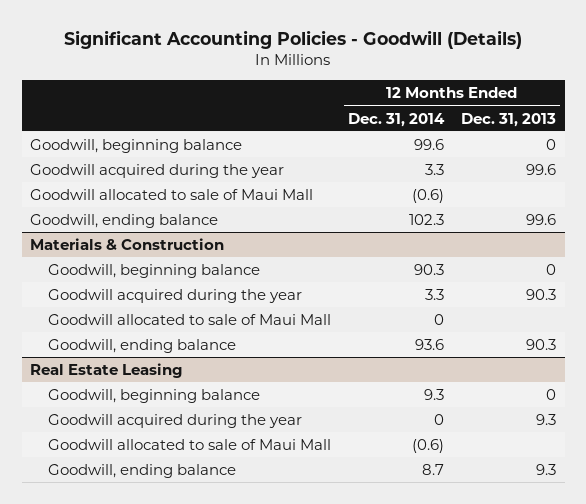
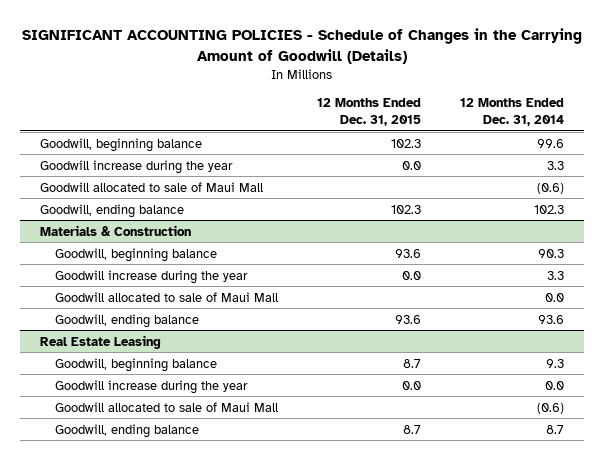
[64,30,523,50] Significant Accounting Policies - Goodwill (Details) -> [21,28,582,64] SIGNIFICANT ACCOUNTING POLICIES - Schedule of Changes in the Carrying Amount of Goodwill (Details)
[461,112,557,127] Dec. 31, 2013 -> none
none -> [317,98,422,126] 12 Months Ended Dec. 31, 2015
[30,163,285,178] Goodwill acquired during the year -> [39,159,233,174] Goodwill increase during the year
[48,288,303,303] Goodwill acquired during the year -> [54,269,248,284] Goodwill increase during the year
[434,313,445,325] 0 -> [545,292,565,302] 0.0
[48,413,303,428] Goodwill acquired during the year -> [54,379,248,394] Goodwill increase during the year
[434,413,445,425] 0 -> [545,380,565,390] 0.0

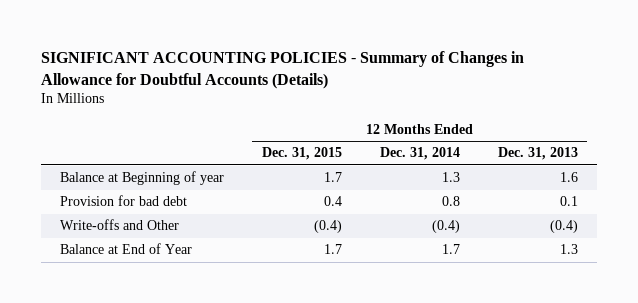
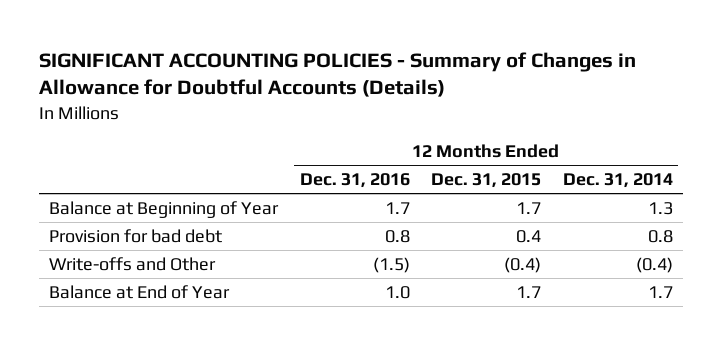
[497,147,578,161] Dec. 31, 2013 -> none
none -> [299,173,410,189] Dec. 31, 2016
[60,171,225,186] Balance at Beginning of year -> [49,201,280,219] Balance at Beginning of Year

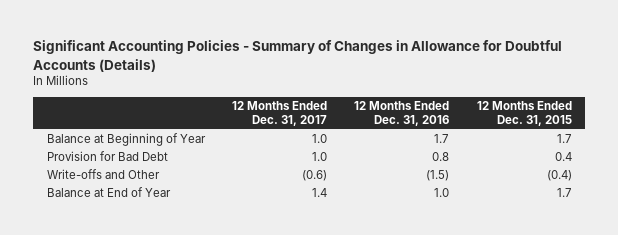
[38,51,636,98] SIGNIFICANT ACCOUNTING POLICIES - Summary of Changes in Allowance for Doubtful Accounts (Details) -> [33,40,563,72] Significant Accounting Policies - Summary of Changes in Allowance for Doubtful Accounts (Details)
[562,173,673,189] Dec. 31, 2014 -> none
none -> [232,101,328,127] 12 Months Ended Dec. 31, 2017
[49,229,223,244] Provision for bad debt -> [46,151,168,162] Provision for Bad Debt

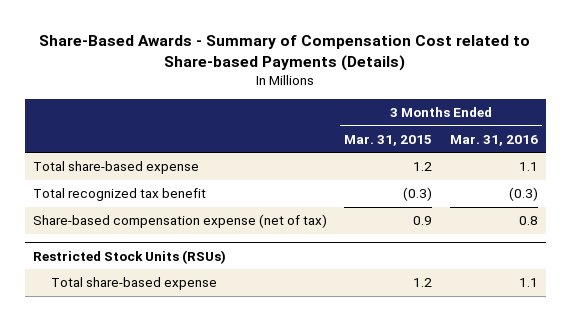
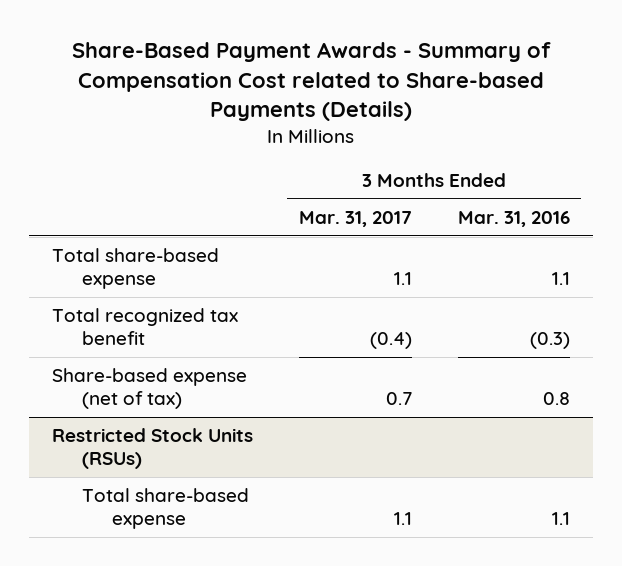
[39,34,531,71] Share-Based Awards - Summary of Compensation Cost related to Share-based Payments (Details) -> [71,42,551,122] Share-Based Payment Awards - Summary of Compensation Cost related to Share-based Payments (Details)
[344,134,433,146] Mar. 31, 2015 -> none
none -> [298,211,412,228] Mar. 31, 2017
[33,214,328,229] Share-based compensation expense (net of tax) -> [51,368,247,410] Share-based expense (net of tax)

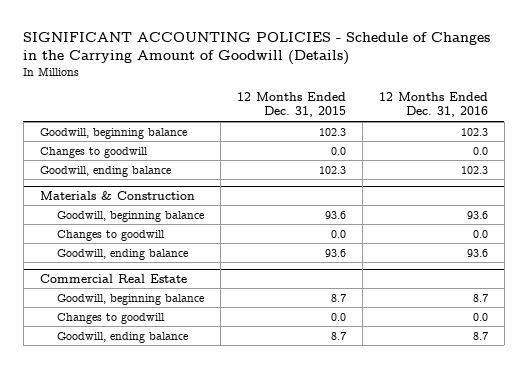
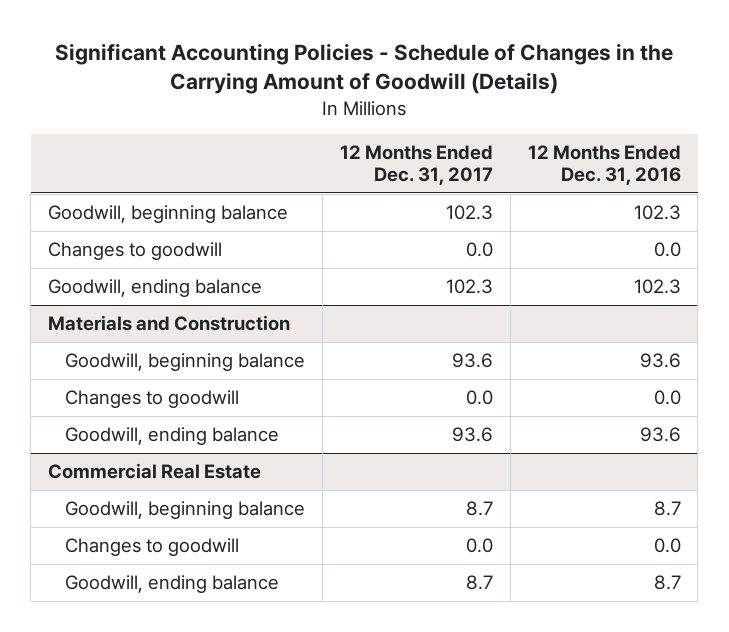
[23,31,491,66] SIGNIFICANT ACCOUNTING POLICIES - Schedule of Changes in the Carrying Amount of Goodwill (Details) -> [55,42,674,95] Significant Accounting Policies - Schedule of Changes in the Carrying Amount of Goodwill (Details)
[236,92,346,118] 12 Months Ended Dec. 31, 2015 -> none
none -> [339,144,493,186] 12 Months Ended Dec. 31, 2017
[39,190,195,200] Materials & Construction -> [47,315,290,332] Materials and Construction

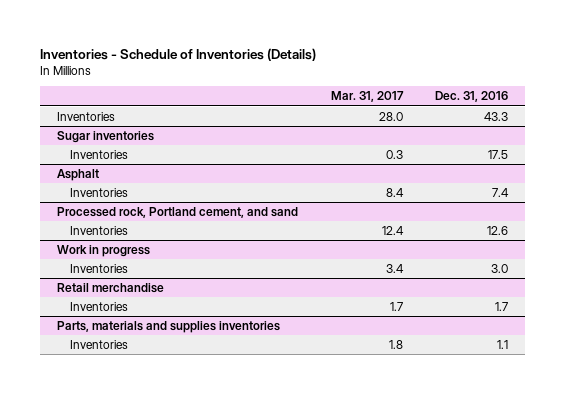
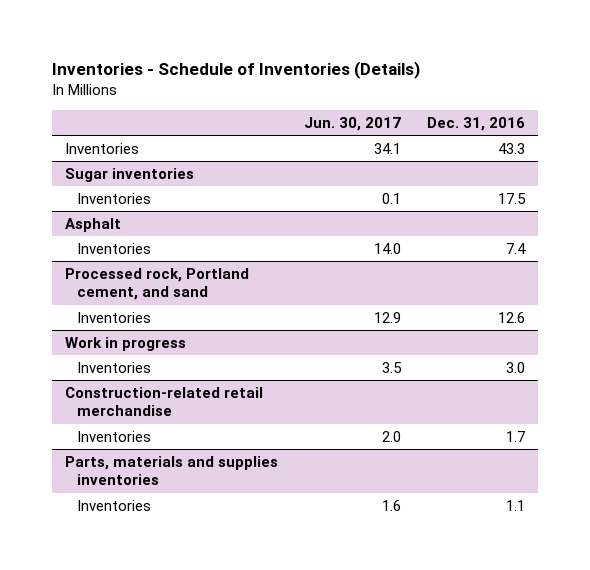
[330,91,404,103] Mar. 31, 2017 -> none
none -> [303,116,401,131] Jun. 30, 2017
[56,282,164,293] Retail merchandise -> [64,386,263,417] Construction-related retail merchandise

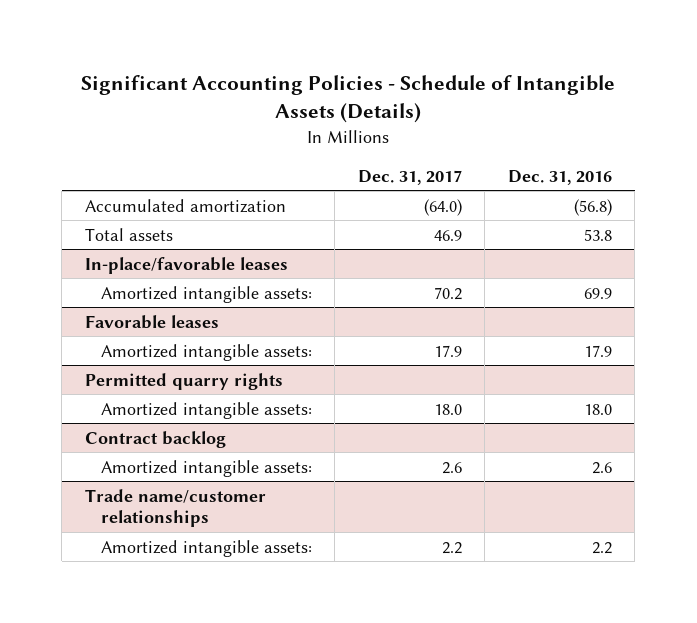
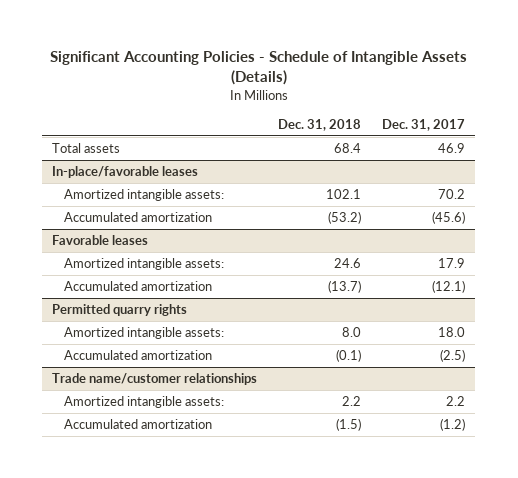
[507,169,612,185] Dec. 31, 2016 -> none
none -> [278,118,362,131] Dec. 31, 2018
[84,198,286,213] Accumulated amortization -> none
none -> [64,211,213,222] Accumulated amortization
none -> [64,280,213,291] Accumulated amortization
[84,430,226,448] Contract backlog -> none
[101,459,313,477] Amortized intangible assets: -> none
none -> [64,349,213,360] Accumulated amortization
none -> [64,418,213,429] Accumulated amortization

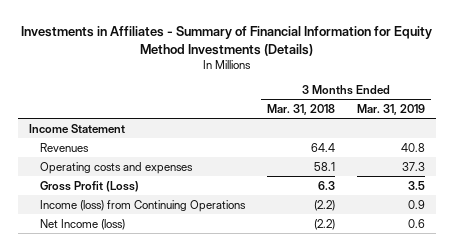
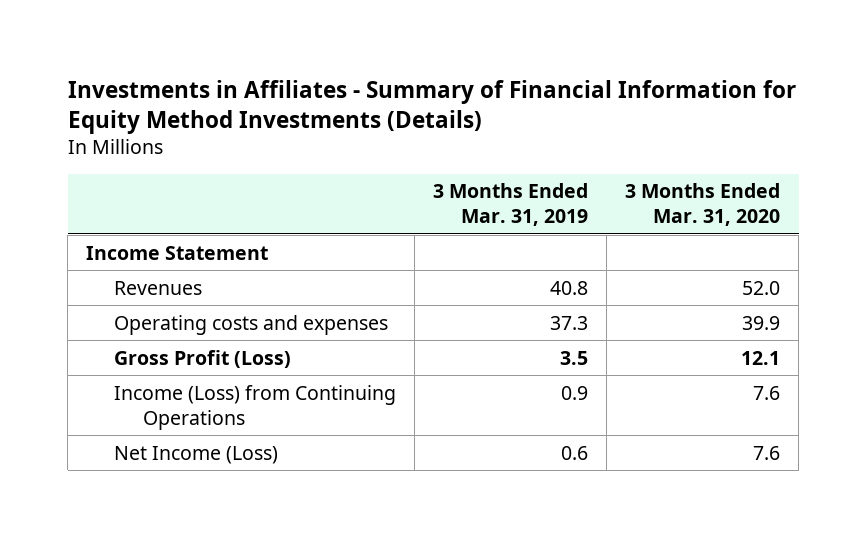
[267,104,336,116] Mar. 31, 2018 -> none
none -> [625,183,781,227] 3 Months Ended Mar. 31, 2020
[39,199,246,212] Income (loss) from Continuing Operations -> [114,384,397,430] Income (Loss) from Continuing Operations
[39,218,125,230] Net Income (loss) -> [114,445,279,464] Net Income (Loss)

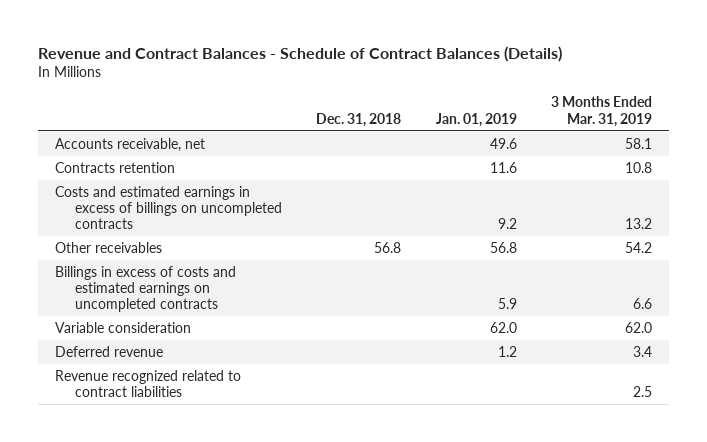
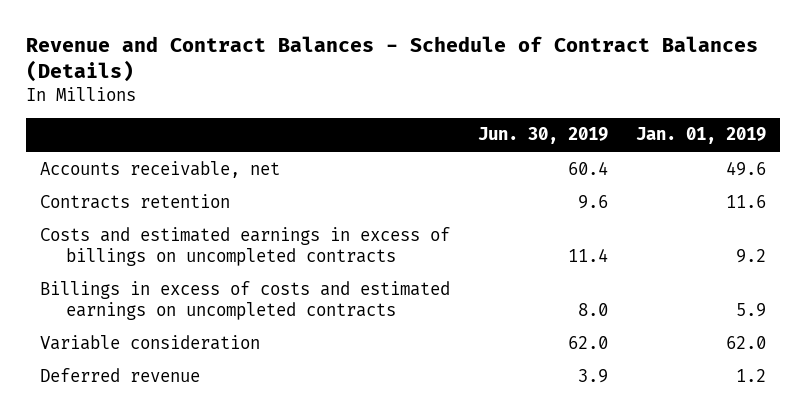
[316,112,402,127] Dec. 31, 2018 -> none
[551,96,653,127] 3 Months Ended Mar. 31, 2019 -> none
none -> [478,127,609,145] Jun. 30, 2019
[55,241,163,253] Other receivables -> none
[55,369,242,398] Revenue recognized related to contract liabilities -> none

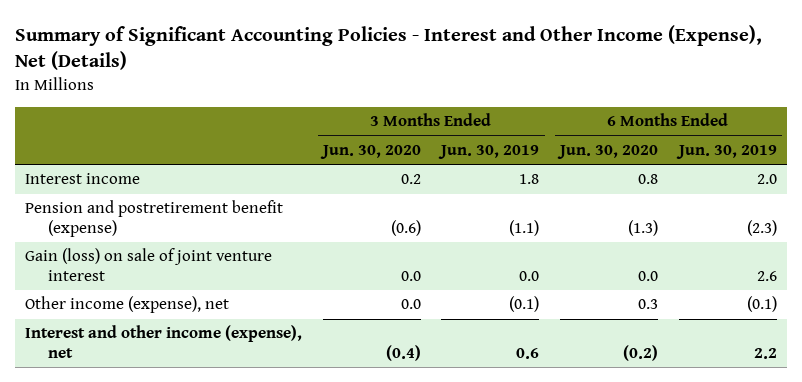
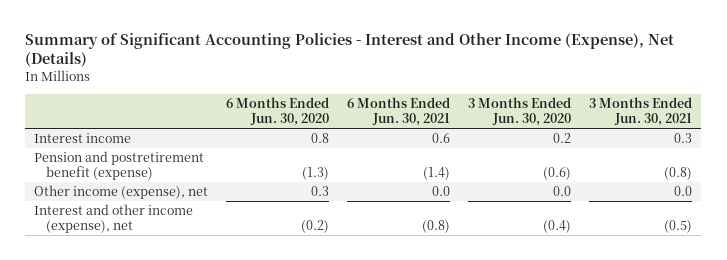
[438,144,540,159] Jun. 30, 2019 -> none
[675,144,777,159] Jun. 30, 2019 -> none
none -> [347,96,451,126] 6 Months Ended Jun. 30, 2021
none -> [589,96,693,126] 3 Months Ended Jun. 30, 2021
[25,248,273,282] Gain (loss) on sale of joint venture interest -> none

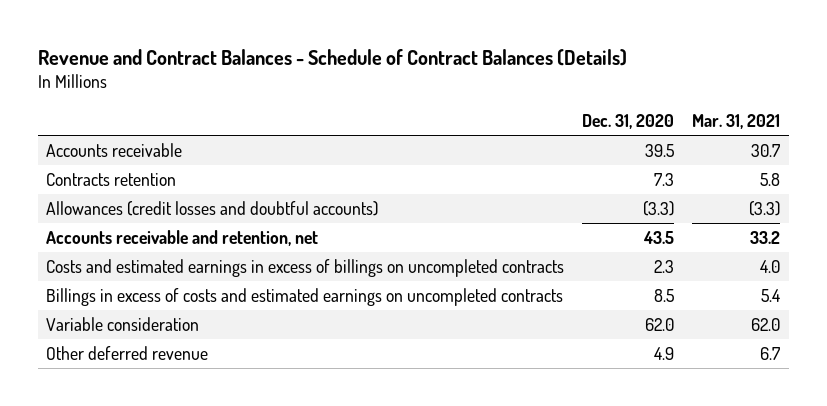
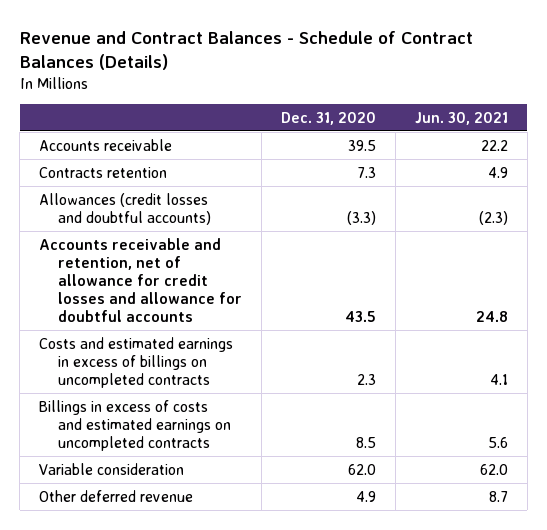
[692,113,781,129] Mar. 31, 2021 -> none
none -> [414,111,508,125] Jun. 30, 2021
[46,229,319,246] Accounts receivable and retention, net -> [38,237,242,322] Accounts receivable and retention, net of allowance for credit losses and allowance for doubtful accounts

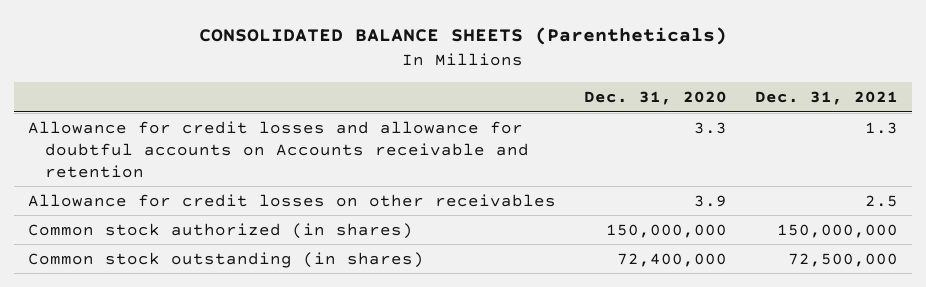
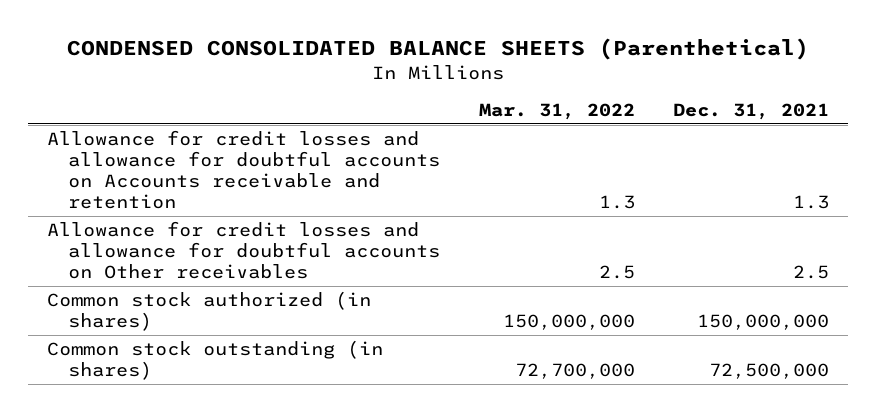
[199,27,728,46] CONSOLIDATED BALANCE SHEETS (Parentheticals) -> [66,38,809,61] CONDENSED CONSOLIDATED BALANCE SHEETS (Parenthetical)
[584,91,728,106] Dec. 31, 2020 -> none
none -> [478,102,635,120] Mar. 31, 2022
[28,193,557,207] Allowance for credit losses on other receivables -> [46,220,441,280] Allowance for credit losses and allowance for doubtful accounts on Other receivables

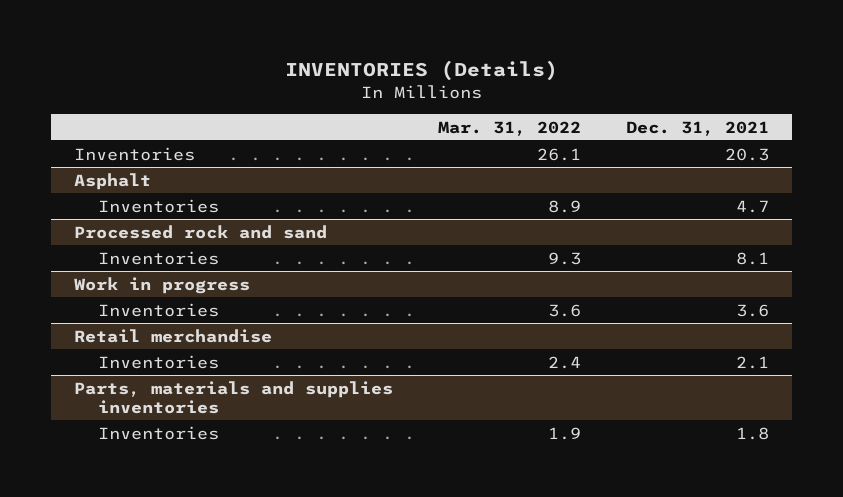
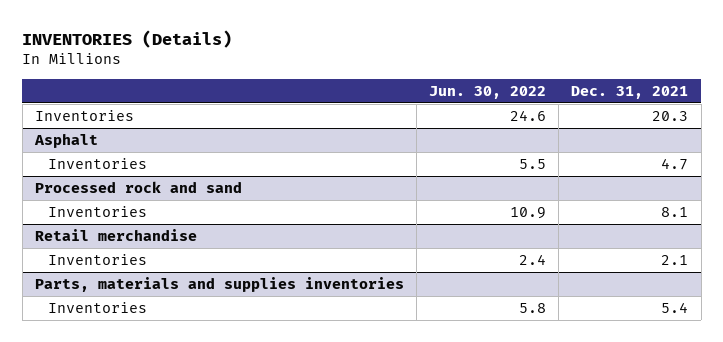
[438,120,582,136] Mar. 31, 2022 -> none
none -> [429,85,547,99] Jun. 30, 2022
[73,276,250,294] Work in progress -> none
[97,302,219,317] Inventories -> none
[736,426,770,440] 1.8 -> [661,302,689,314] 5.4

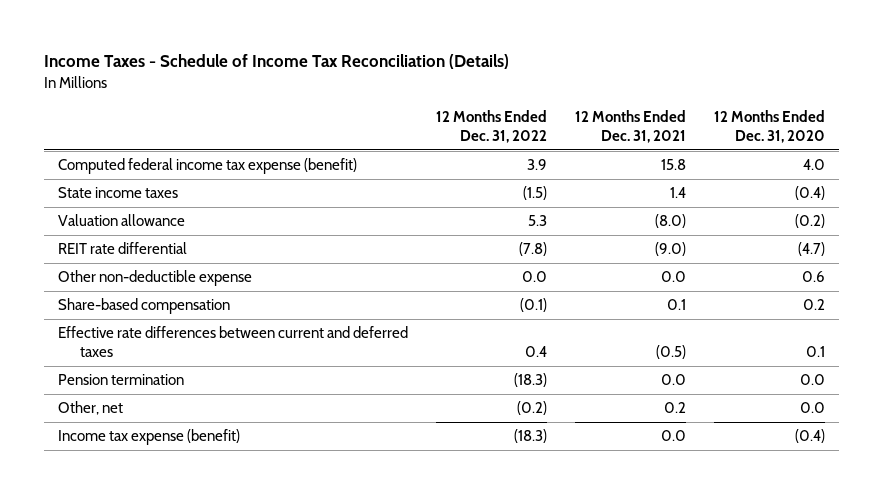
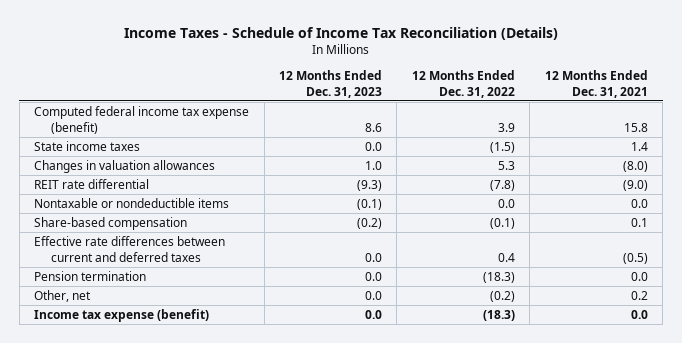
[713,109,825,143] 12 Months Ended Dec. 31, 2020 -> none
none -> [279,70,383,98] 12 Months Ended Dec. 31, 2023
[58,214,186,227] Valuation allowance -> [34,159,216,173] Changes in valuation allowances
[58,270,253,287] Other non-deductible expense -> none
none -> [34,197,230,208] Nontaxable or nondeductible items

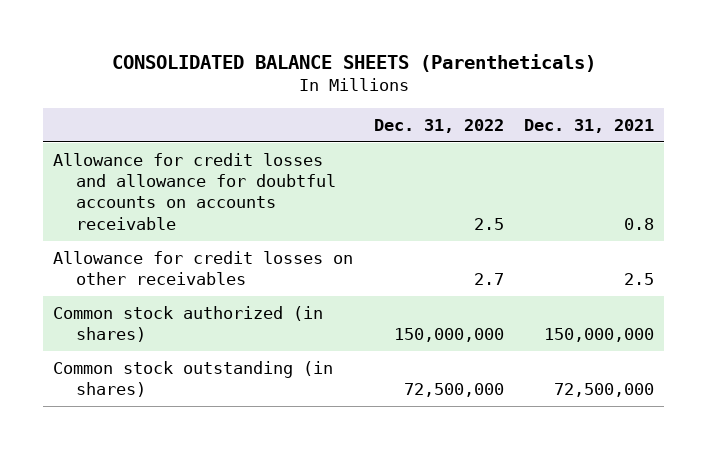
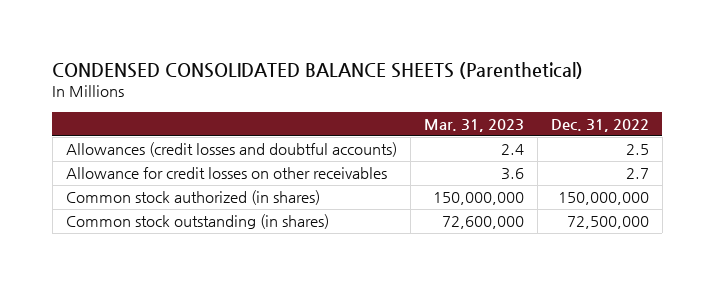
[111,53,596,72] CONSOLIDATED BALANCE SHEETS (Parentheticals) -> [52,61,584,79] CONDENSED CONSOLIDATED BALANCE SHEETS (Parenthetical)
[524,118,655,133] Dec. 31, 2021 -> none
none -> [423,118,524,132] Mar. 31, 2023
[53,152,336,230] Allowance for credit losses and allowance for doubtful accounts on accounts receivable -> [65,142,397,158] Allowances (credit losses and doubtful accounts)

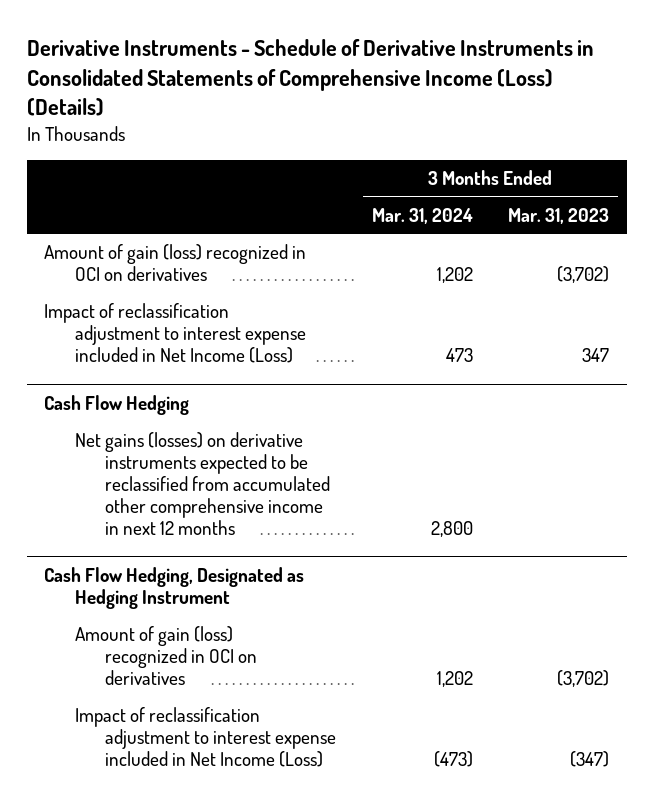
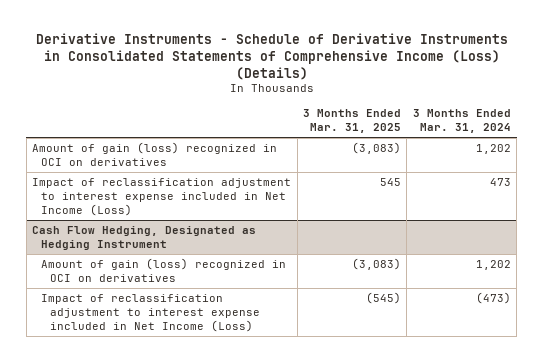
[508,207,610,224] Mar. 31, 2023 -> none
none -> [303,109,402,134] 3 Months Ended Mar. 31, 2025
[44,395,190,416] Cash Flow Hedging -> none
[74,432,331,535] Net gains (losses) on derivative instruments expected to be reclassified from accumulated other comprehensive income in next 12 months -> none

